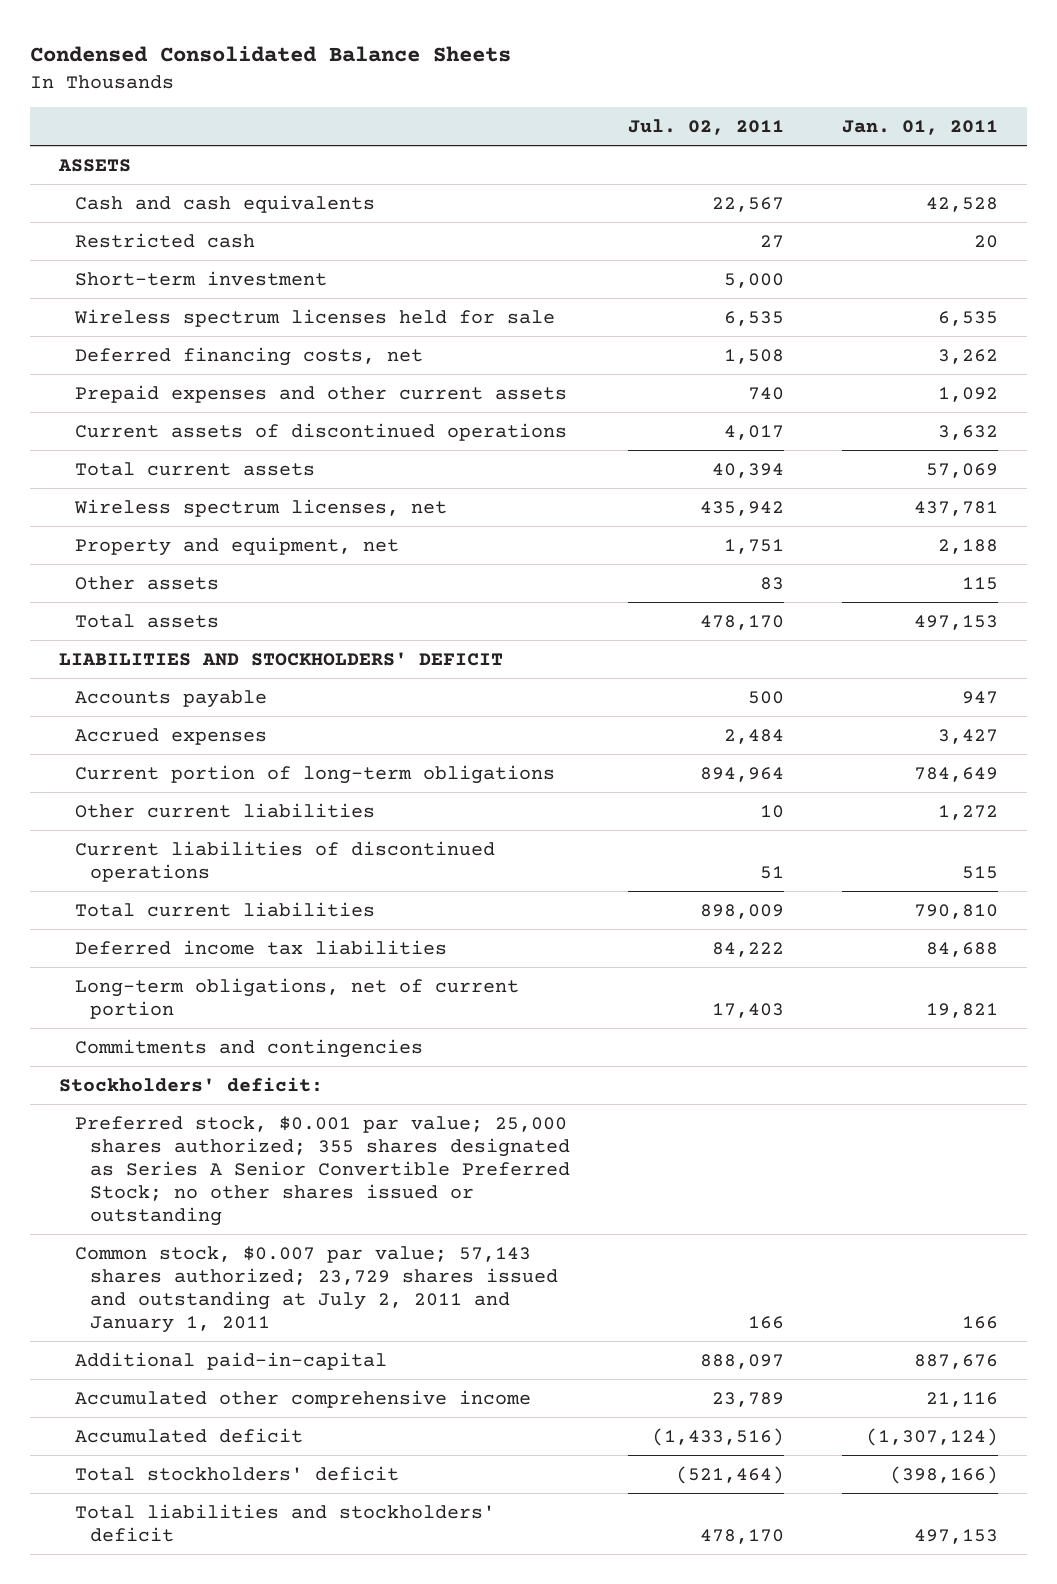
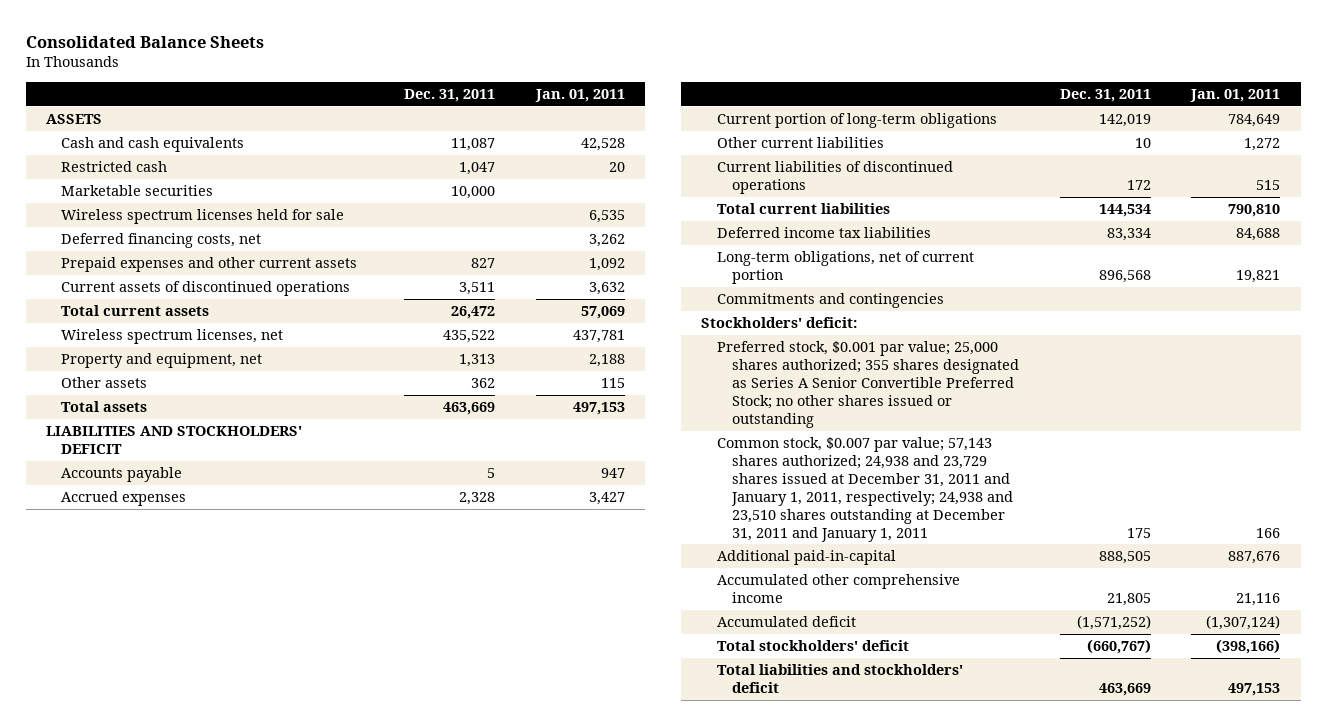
[30,45,512,62] Condensed Consolidated Balance Sheets -> [25,35,264,48] Consolidated Balance Sheets
[628,118,785,135] Jul. 02, 2011 -> none
none -> [404,88,496,102] Dec. 31, 2011
[74,270,327,286] Short-term investment -> none
none -> [61,185,214,197] Marketable securities
[74,1245,559,1333] Common stock, $0.007 par value; 57,143 shares authorized; 23,729 shares issued and outstanding at July 2, 2011 and January 1, 2011 -> [716,437,1014,542] Common stock, $0.007 par value; 57,143 shares authorized; 24,938 and 23,729 shares issued at December 31, 2011 and January 1, 2011, respectively; 24,938 and 23,510 shares outstanding at December 31, 2011 and January 1, 2011

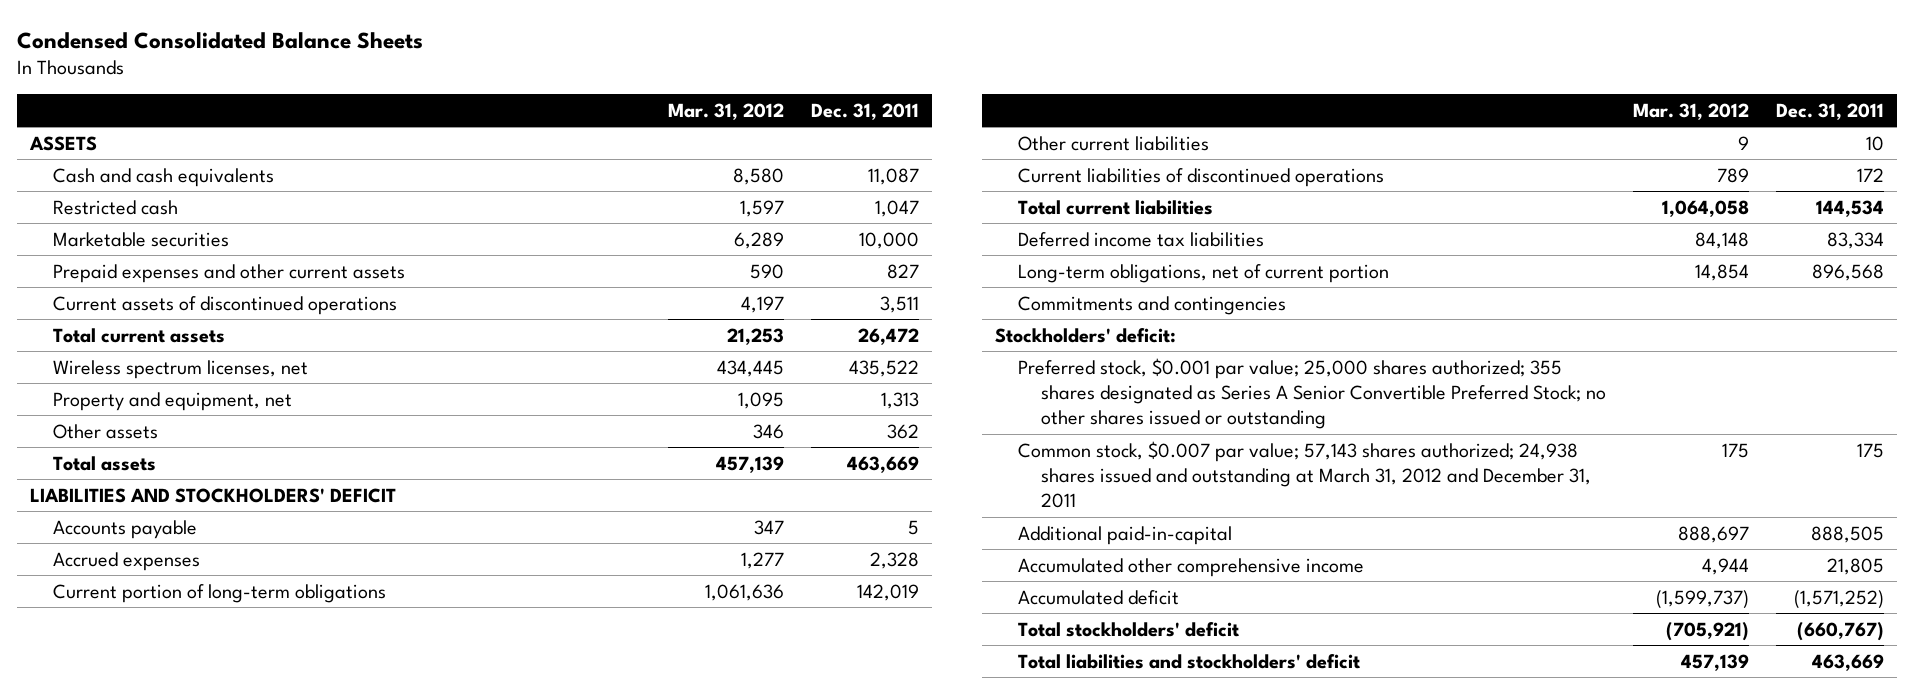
[25,35,264,48] Consolidated Balance Sheets -> [16,31,423,49] Condensed Consolidated Balance Sheets
[534,88,625,102] Jan. 01, 2011 -> none
none -> [667,102,784,120] Mar. 31, 2012
[61,209,345,225] Wireless spectrum licenses held for sale -> none
[61,233,262,249] Deferred financing costs, net -> none
[716,437,1014,542] Common stock, $0.007 par value; 57,143 shares authorized; 24,938 and 23,729 shares issued at December 31, 2011 and January 1, 2011, respectively; 24,938 and 23,510 shares outstanding at December 31, 2011 and January 1, 2011 -> [1018,440,1592,509] Common stock, $0.007 par value; 57,143 shares authorized; 24,938 shares issued and outstanding at March 31, 2012 and December 31, 2011

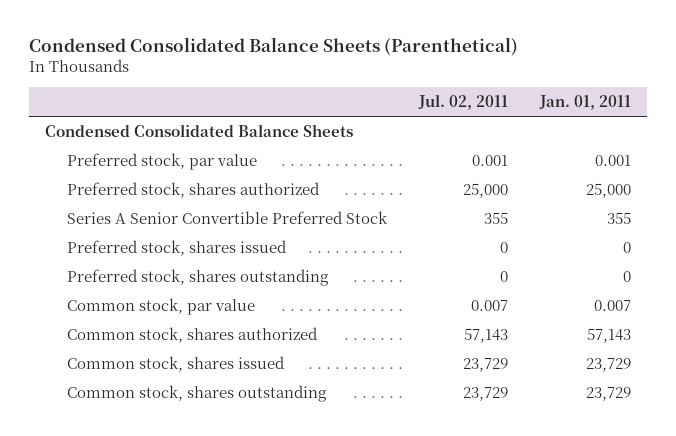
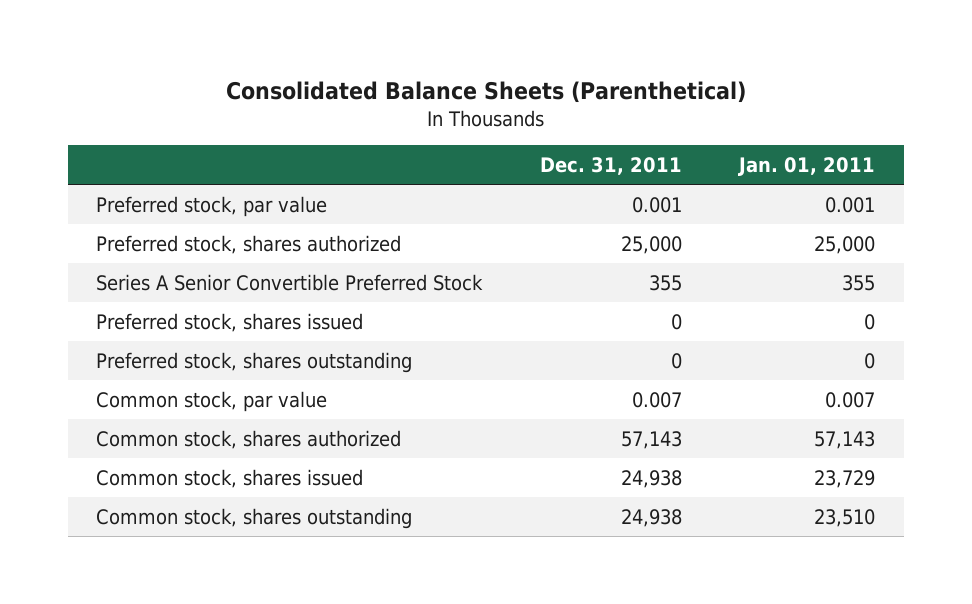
[29,37,519,57] Condensed Consolidated Balance Sheets (Parenthetical) -> [225,80,746,103] Consolidated Balance Sheets (Parenthetical)
[418,94,509,111] Jul. 02, 2011 -> none
none -> [539,157,682,176] Dec. 31, 2011
[44,123,353,137] Condensed Consolidated Balance Sheets -> none
[585,386,631,401] 23,729 -> [814,508,876,527] 23,510

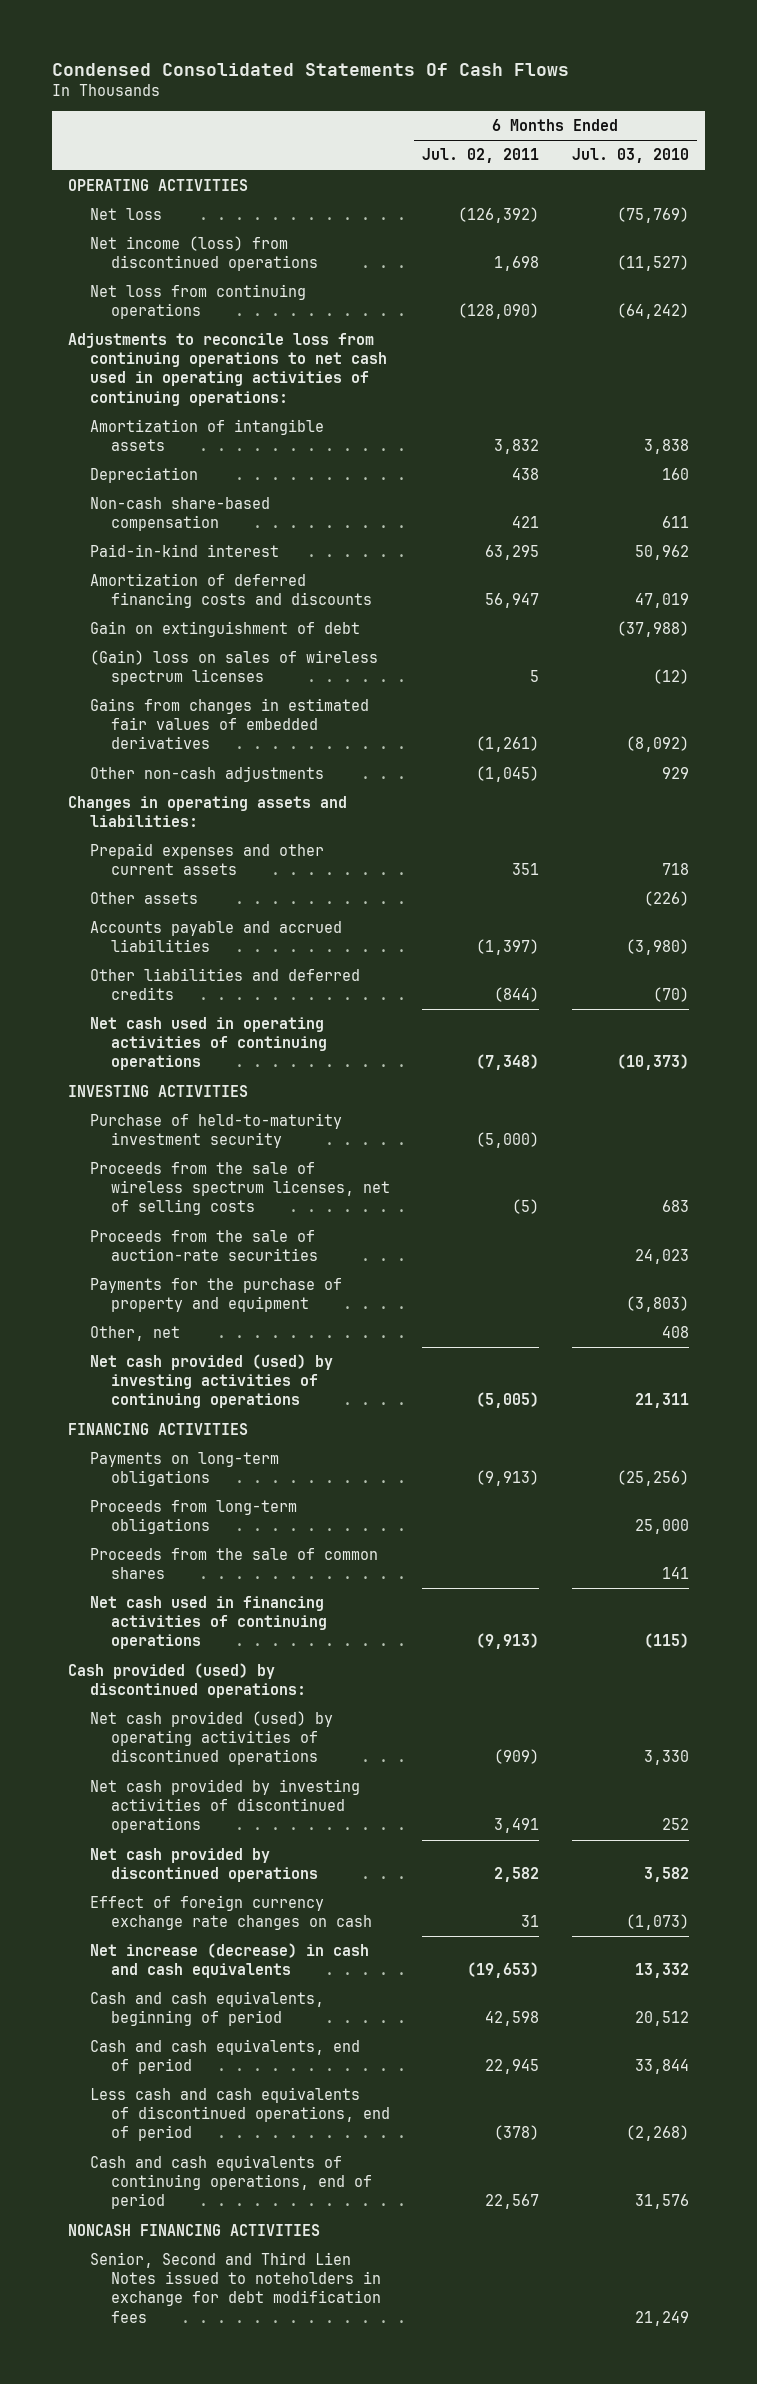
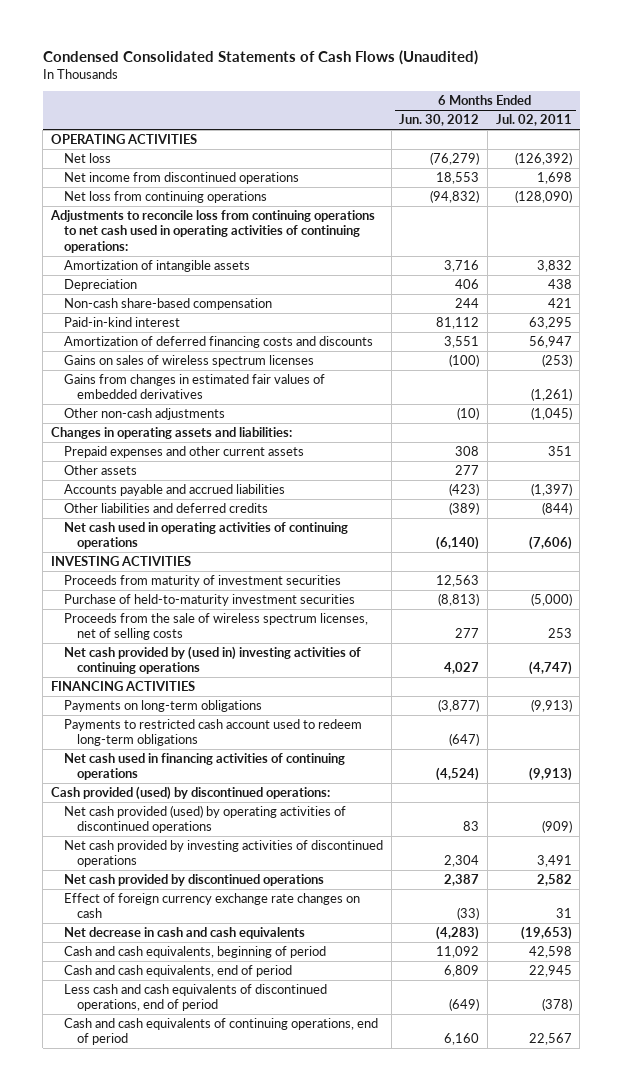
[52,62,570,76] Condensed Consolidated Statements Of Cash Flows -> [42,50,478,66] Condensed Consolidated Statements of Cash Flows (Unaudited)
[571,148,689,164] Jul. 03, 2010 -> none
none -> [399,114,480,127] Jun. 30, 2012
[89,236,318,272] Net income (loss) from discontinued operations -> [63,171,299,184] Net income from discontinued operations
[89,621,360,638] Gain on extinguishment of debt -> none
[89,650,378,686] (Gain) loss on sales of wireless spectrum licenses -> [63,354,314,367] Gains on sales of wireless spectrum licenses
[530,670,540,683] 5 -> [541,353,572,367] (253)
[476,1054,540,1071] (7,348) -> [528,536,572,551] (7,606)
[89,1230,318,1262] Proceeds from the sale of auction-rate securities -> none
[89,1278,342,1313] Payments for the purchase of property and equipment -> none
[89,1326,180,1342] Other, net -> none
none -> [63,574,341,587] Proceeds from maturity of investment securities
[89,1113,342,1149] Purchase of held-to-maturity investment security -> [63,593,355,606] Purchase of held-to-maturity investment securities
[512,1199,540,1215] (5) -> [547,628,572,639] 253
[89,1354,333,1409] Net cash provided (used) by investing activities of continuing operations -> [63,645,361,675] Net cash provided by (used in) investing activities of continuing operations
[476,1392,540,1409] (5,005) -> [528,661,572,676] (4,747)
[89,1500,297,1535] Proceeds from long-term obligations -> none
[89,1548,378,1580] Proceeds from the sale of common shares -> none
none -> [63,718,362,747] Payments to restricted cash account used to redeem long-term obligations
[89,1943,369,1979] Net increase (decrease) in cash and cash equivalents -> [63,926,305,939] Net decrease in cash and cash equivalents
[68,2224,321,2237] NONCASH FINANCING ACTIVITIES -> none
[89,2252,381,2323] Senior, Second and Third Lien Notes issued to noteholders in exchange for debt modification fees -> none

